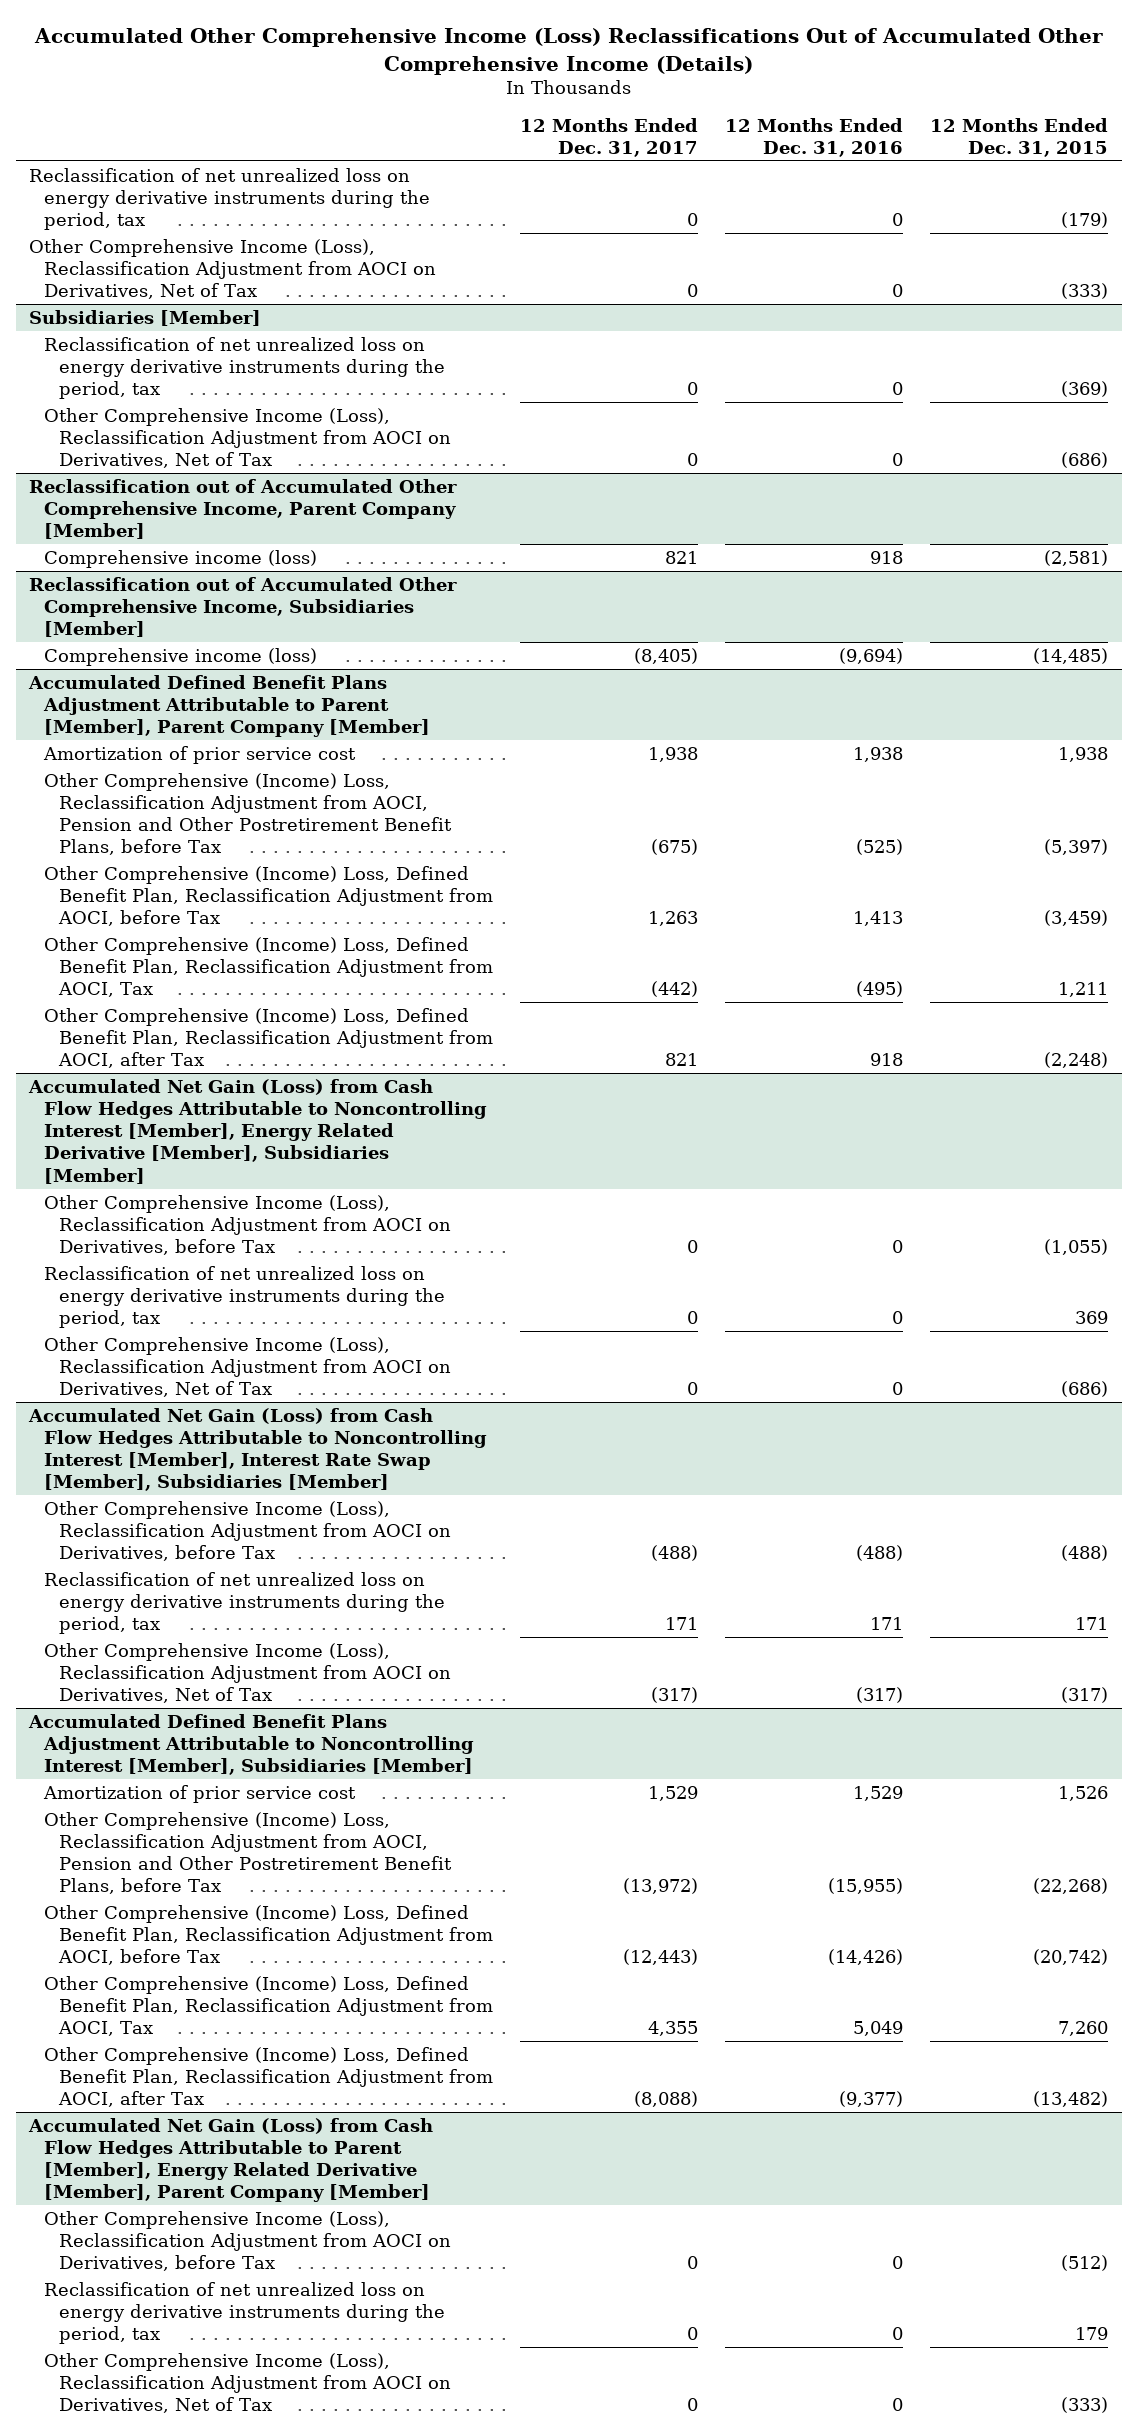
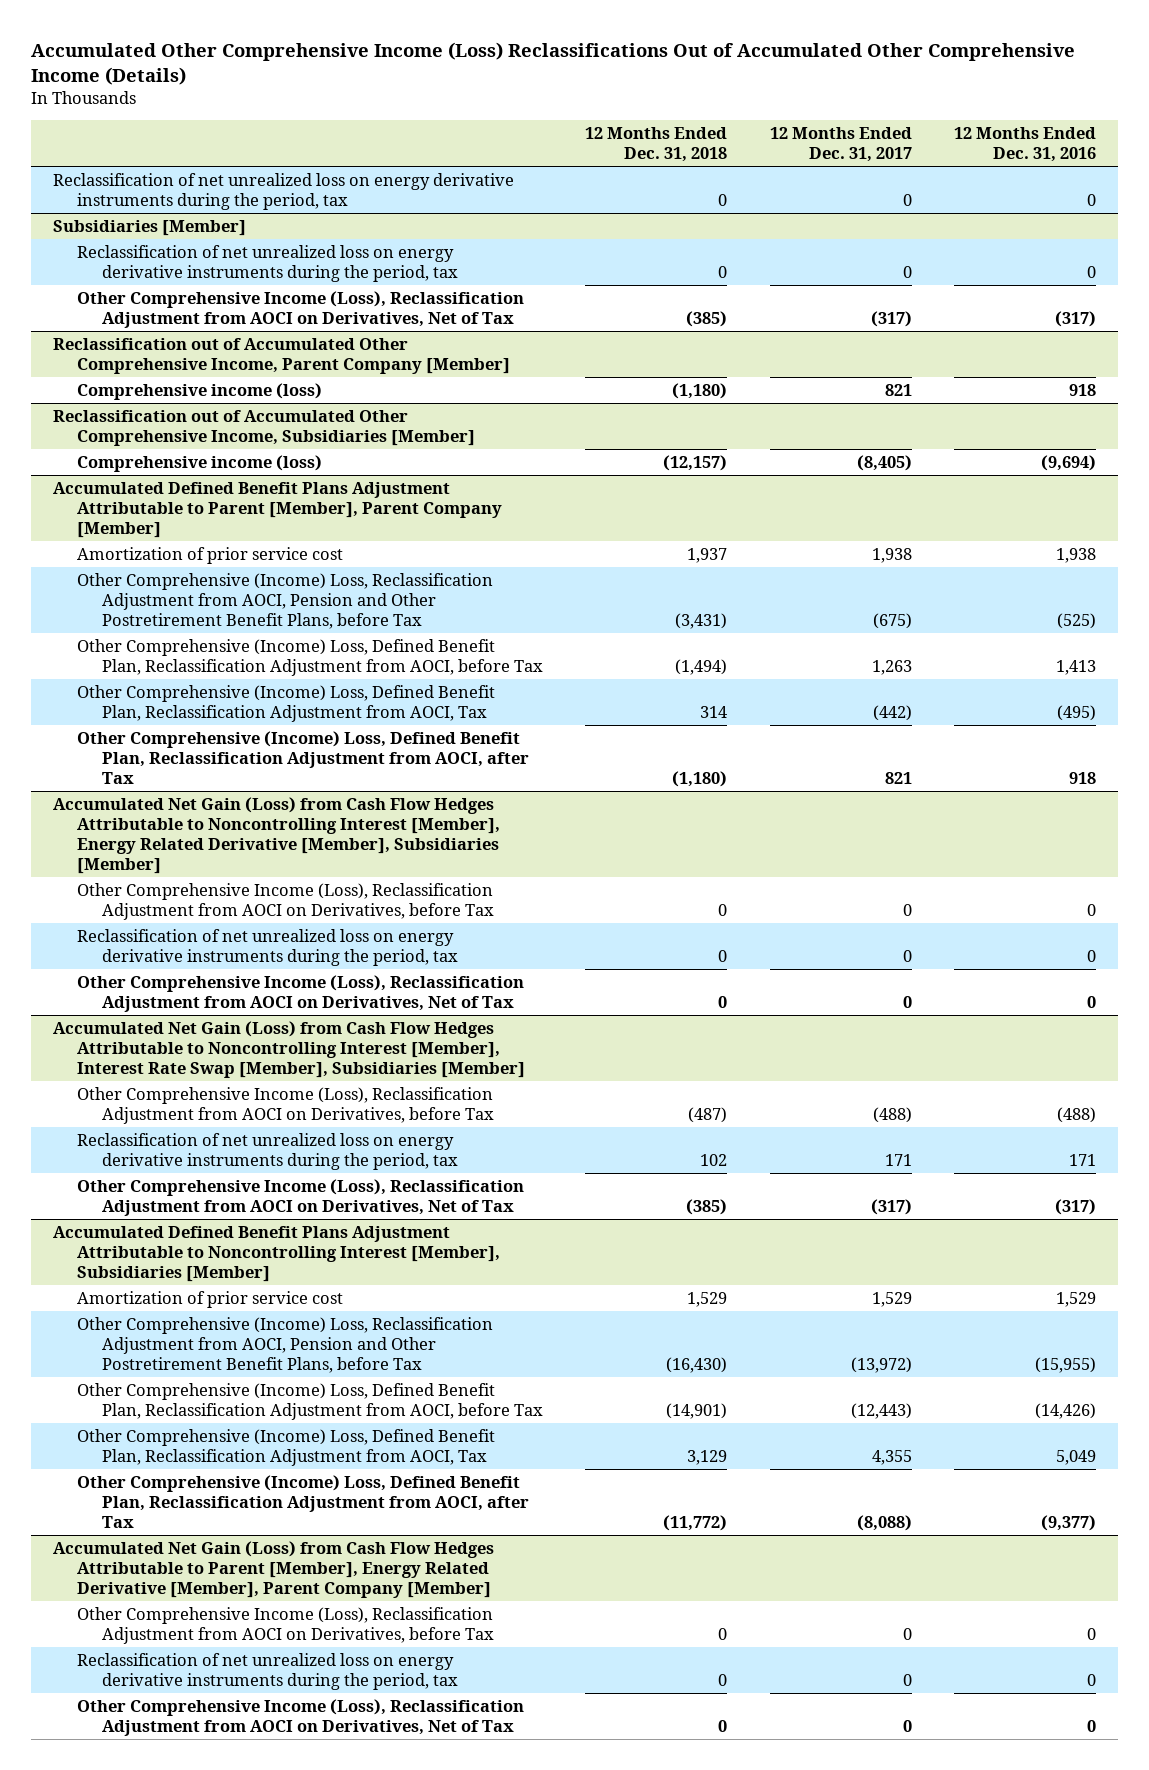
[930,117,1109,157] 12 Months Ended Dec. 31, 2015 -> none
none -> [585,127,728,163] 12 Months Ended Dec. 31, 2018
[29,238,437,300] Other Comprehensive Income (Loss), Reclassification Adjustment from AOCI on Derivatives, Net of Tax -> none
[687,453,699,467] 0 -> [870,310,912,327] (317)
[892,453,904,467] 0 -> [1055,310,1097,327] (317)

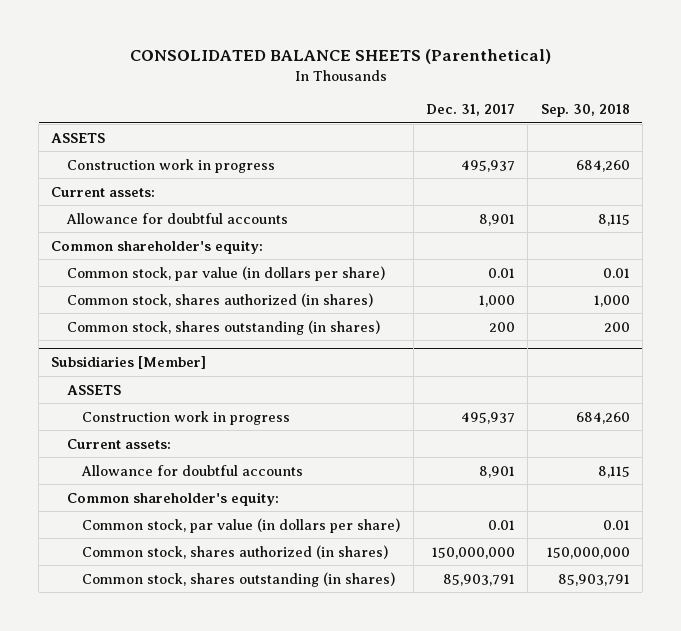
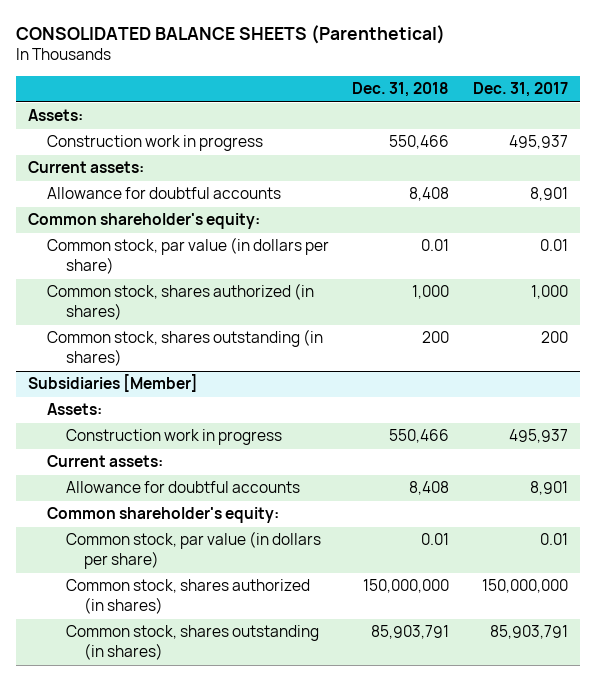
[540,104,630,118] Sep. 30, 2018 -> none
none -> [352,82,450,98] Dec. 31, 2018
[51,132,106,143] ASSETS -> [27,109,83,122] Assets:
[66,384,121,395] ASSETS -> [46,403,102,416] Assets:

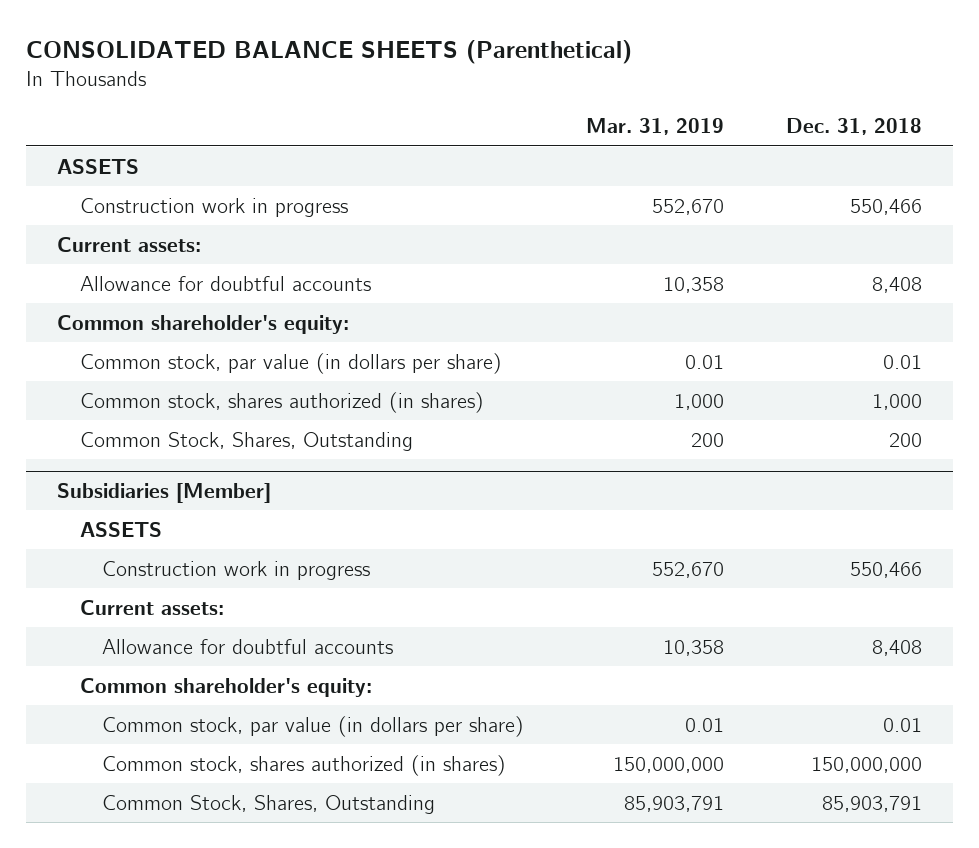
[472,82,568,98] Dec. 31, 2017 -> none
none -> [586,118,725,136] Mar. 31, 2019
[27,109,83,122] Assets: -> [56,158,139,174] ASSETS
[46,329,323,367] Common stock, shares outstanding (in shares) -> [79,431,413,451] Common Stock, Shares, Outstanding
[46,403,102,416] Assets: -> [79,521,162,537] ASSETS
[65,625,319,661] Common stock, shares outstanding (in shares) -> [102,794,436,814] Common Stock, Shares, Outstanding

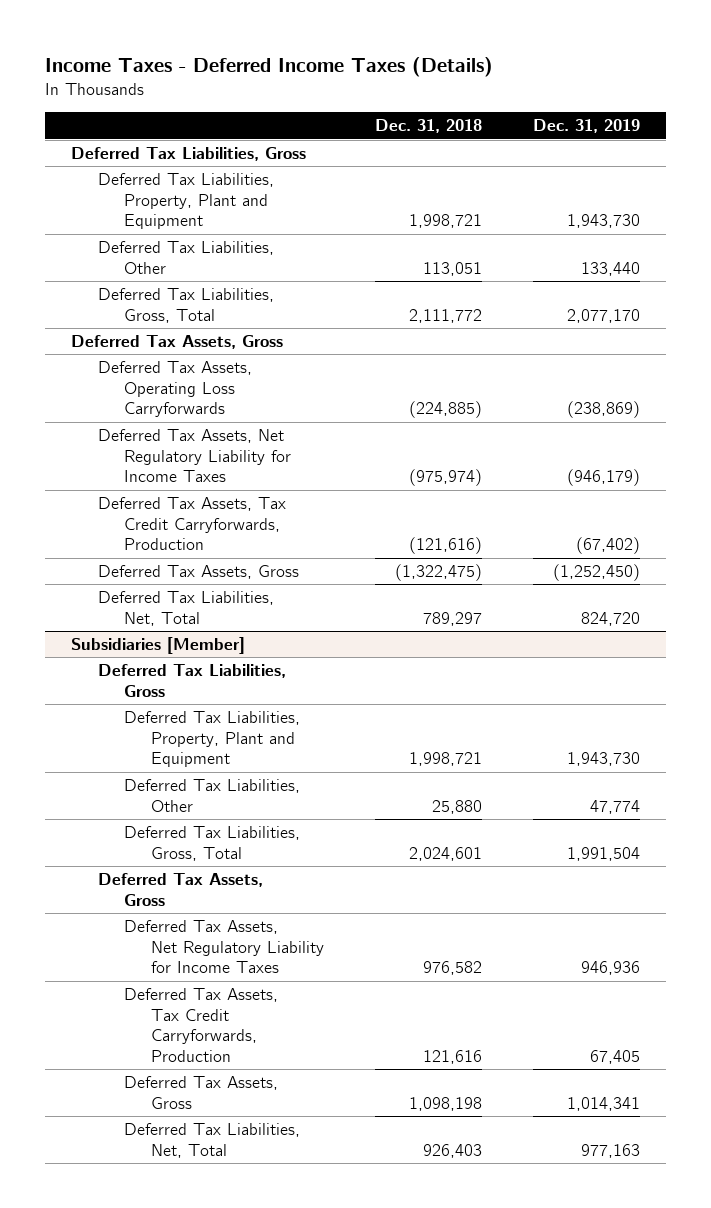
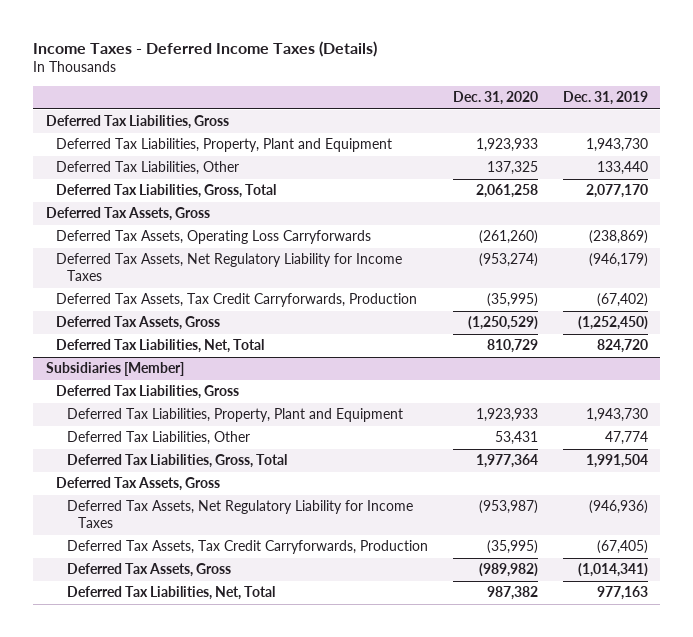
[374,119,482,134] Dec. 31, 2018 -> none
none -> [452,91,538,106] Dec. 31, 2020
[581,961,641,976] 946,936 -> [588,500,648,515] (946,936)
[590,1050,641,1065] 67,405 -> [596,540,648,555] (67,405)
[567,1096,641,1111] 1,014,341 -> [577,563,648,578] (1,014,341)

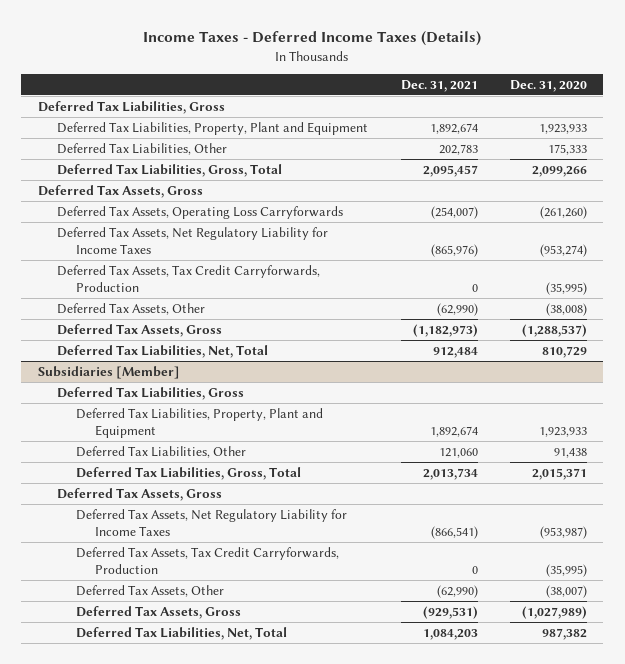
[562,91,648,106] Dec. 31, 2019 -> none
none -> [400,80,478,93] Dec. 31, 2021
[486,161,538,176] 137,325 -> [548,143,588,155] 175,333
[475,184,538,199] 2,061,258 -> [532,165,588,177] 2,099,266
none -> [56,302,205,315] Deferred Tax Assets, Other
[467,316,538,331] (1,250,529) -> [522,323,588,337] (1,288,537)
[494,431,538,446] 53,431 -> [554,447,588,458] 91,438
[475,454,538,469] 1,977,364 -> [532,467,588,480] 2,015,371
none -> [76,584,225,597] Deferred Tax Assets, Other
[478,563,538,578] (989,982) -> [522,605,588,619] (1,027,989)

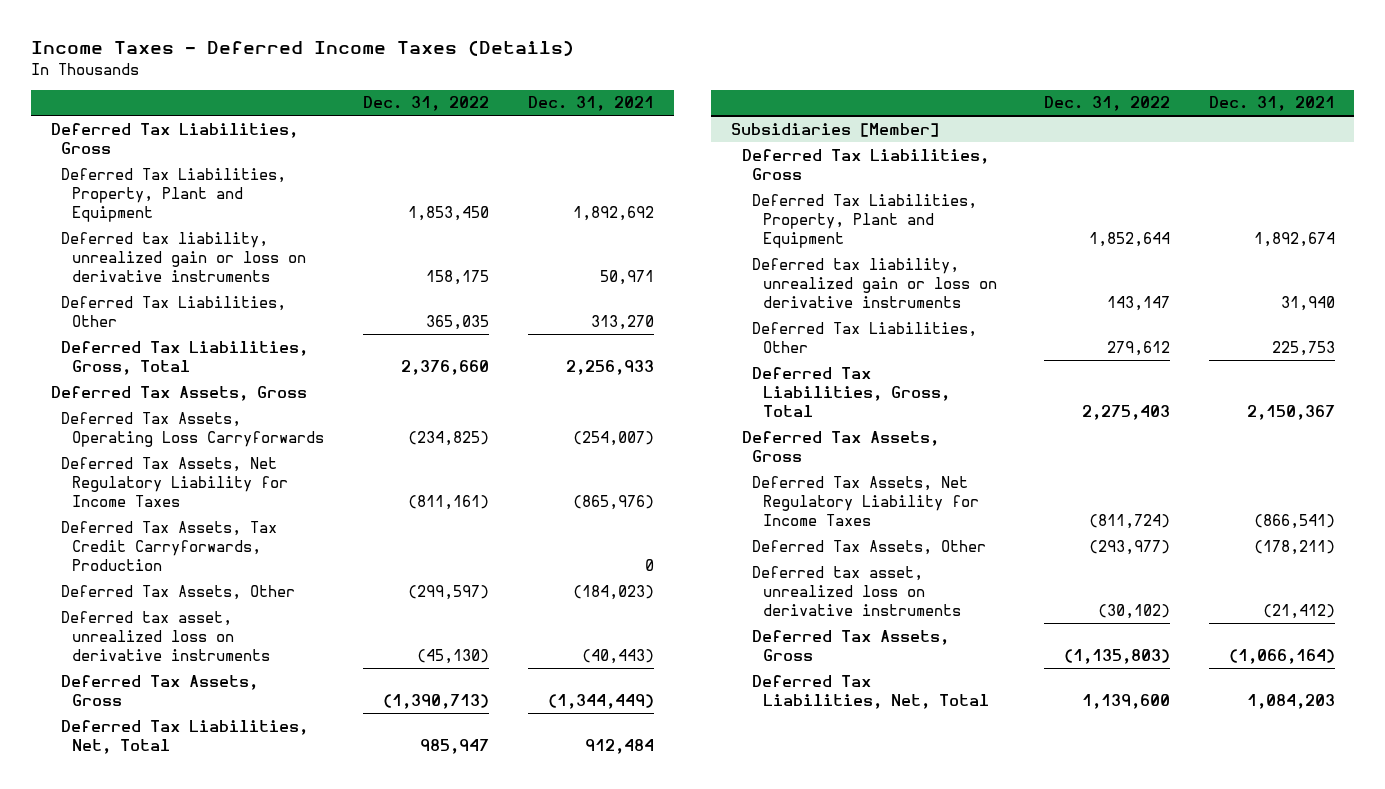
[510,80,588,93] Dec. 31, 2020 -> none
none -> [363,96,490,112] Dec. 31, 2022
[429,122,478,134] 1,892,674 -> [573,205,655,221] 1,892,692
none -> [61,231,306,282] Deferred tax liability, unrealized gain or loss on derivative instruments
[438,143,478,155] 202,783 -> [591,314,655,330] 313,270
[422,164,478,177] 2,095,457 -> [566,359,655,375] 2,256,933
[436,302,478,316] (62,990) -> [573,584,655,600] (184,023)
none -> [61,610,270,661] Deferred tax asset, unrealized loss on derivative instruments
[412,323,478,337] (1,182,973) -> [548,693,655,709] (1,344,449)
none -> [752,257,998,308] Deferred tax liability, unrealized gain or loss on derivative instruments
[438,447,478,458] 121,060 -> [1271,340,1335,356] 225,753
[422,467,478,480] 2,013,734 -> [1246,404,1335,420] 2,150,367
[76,546,340,575] Deferred Tax Assets, Tax Credit Carryforwards, Production -> none
[436,584,478,598] (62,990) -> [1253,539,1335,555] (178,211)
none -> [752,565,962,616] Deferred tax asset, unrealized loss on derivative instruments
[422,605,478,619] (929,531) -> [1228,648,1335,664] (1,066,164)

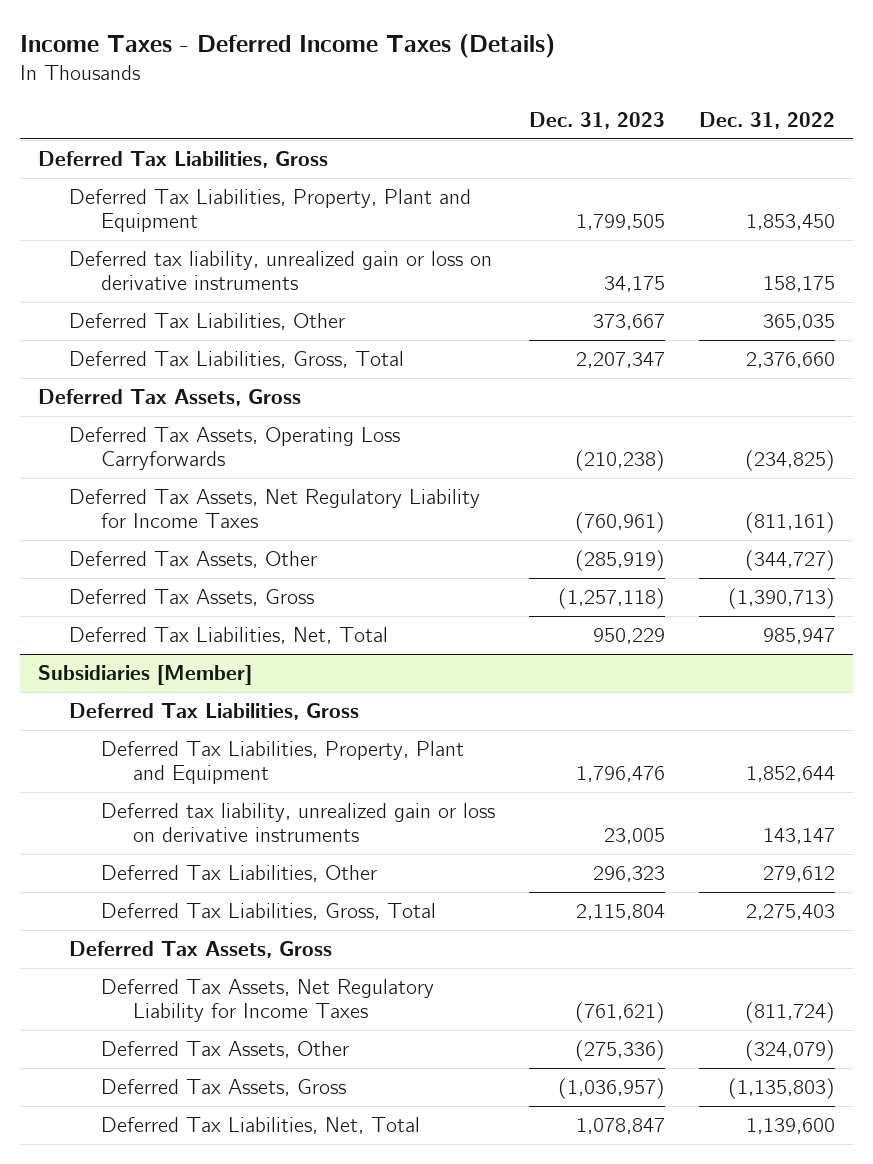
[528,96,655,112] Dec. 31, 2021 -> none
none -> [529,111,666,129] Dec. 31, 2023
[61,520,278,571] Deferred Tax Assets, Tax Credit Carryforwards, Production -> none
[61,610,270,661] Deferred tax asset, unrealized loss on derivative instruments -> none
[408,584,490,600] (299,597) -> [745,550,836,572] (344,727)
[752,565,962,616] Deferred tax asset, unrealized loss on derivative instruments -> none
[1088,539,1170,555] (293,977) -> [745,1040,836,1062] (324,079)

